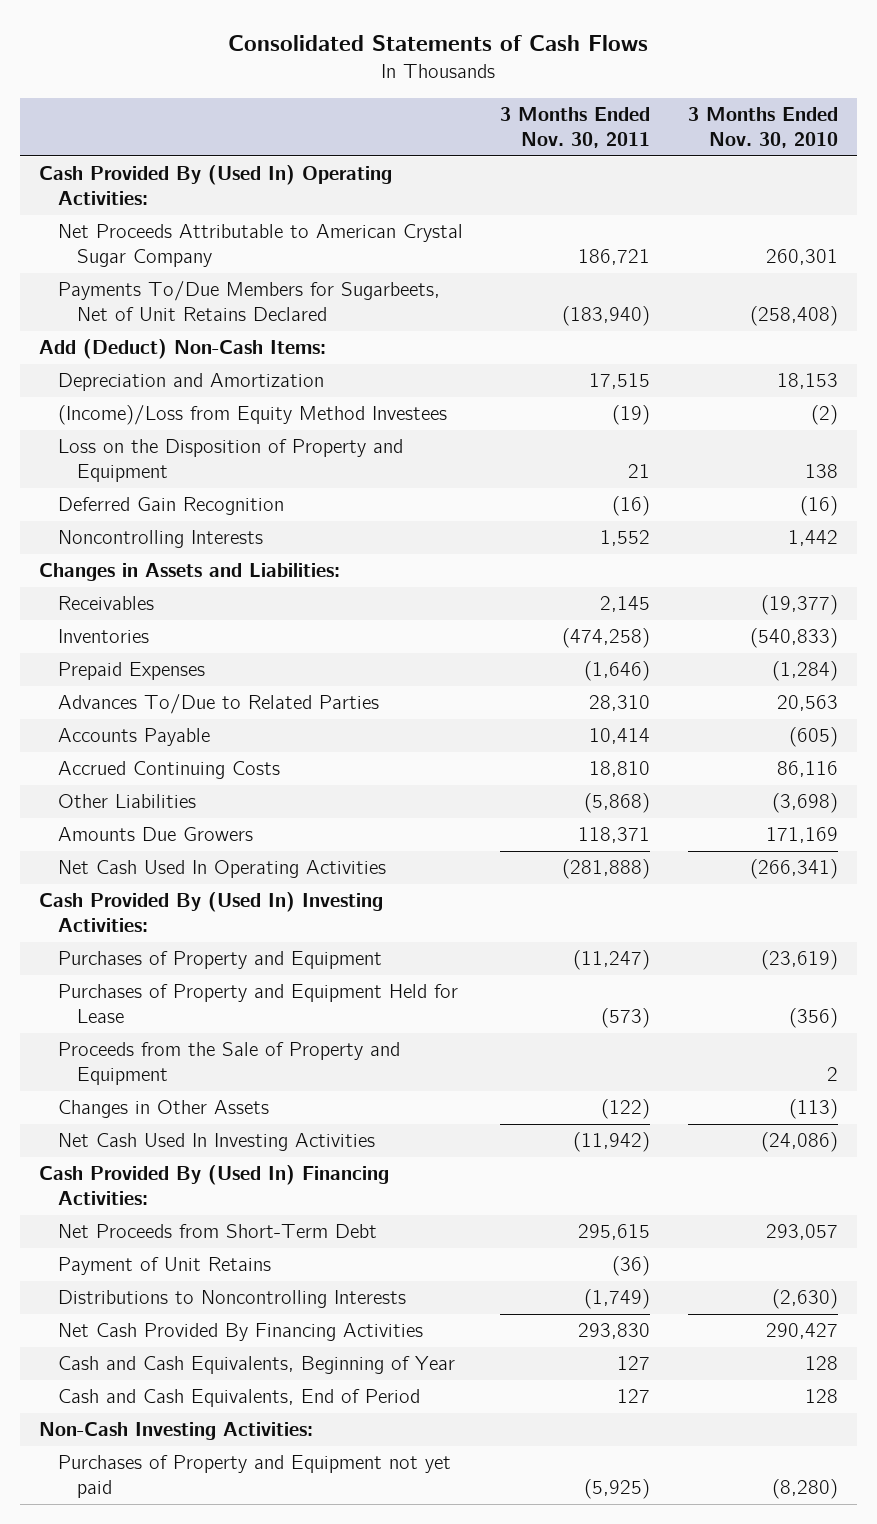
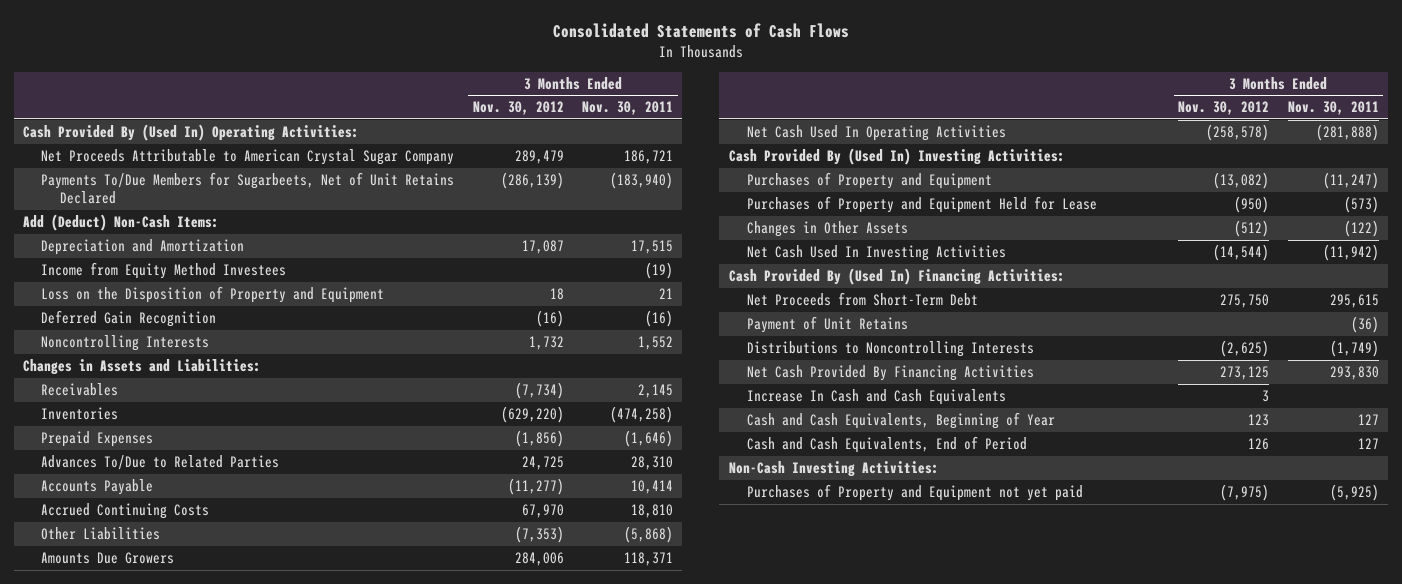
[688,107,839,148] 3 Months Ended Nov. 30, 2010 -> none
none -> [472,101,564,116] Nov. 30, 2012
[57,405,447,426] (Income)/Loss from Equity Method Investees -> [41,261,287,279] Income from Equity Method Investees
[57,1042,400,1086] Proceeds from the Sale of Property and Equipment -> none
none -> [746,388,1006,405] Increase In Cash and Cash Equivalents

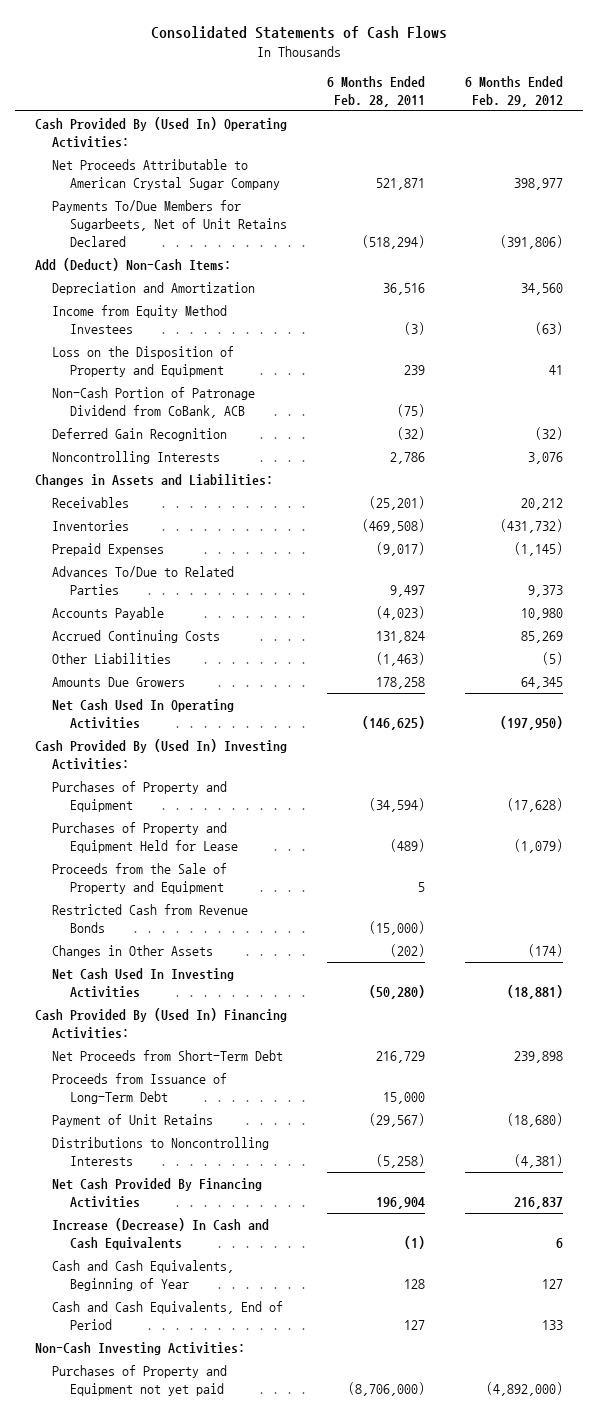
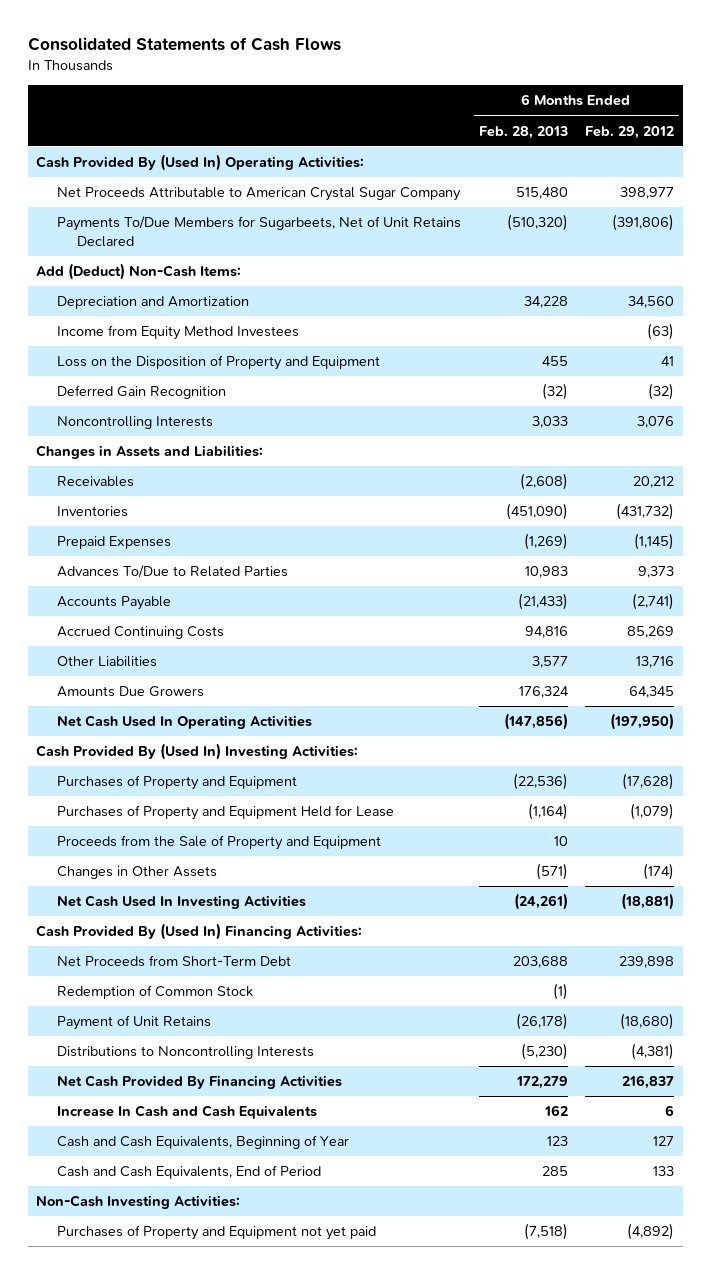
[326,75,425,107] 6 Months Ended Feb. 28, 2011 -> none
none -> [478,125,568,139] Feb. 28, 2013
[52,387,256,419] Non-Cash Portion of Patronage Dividend from CoBank, ACB -> none
[520,608,563,621] 10,980 -> [632,593,675,611] (2,741)
[541,652,563,666] (5) -> [636,656,675,669] 13,716
[52,904,249,934] Restricted Cash from Revenue Bonds -> none
[52,1073,228,1105] Proceeds from Issuance of Long-Term Debt -> none
none -> [56,985,253,1000] Redemption of Common Stock
[52,1218,270,1251] Increase (Decrease) In Cash and Cash Equivalents -> [56,1105,317,1120] Increase In Cash and Cash Equivalents
[485,1382,563,1397] (4,892,000) -> [627,1223,675,1241] (4,892)

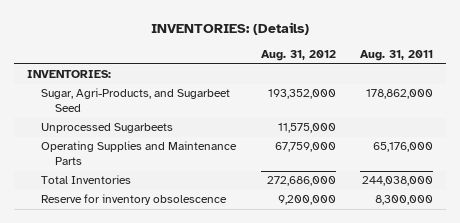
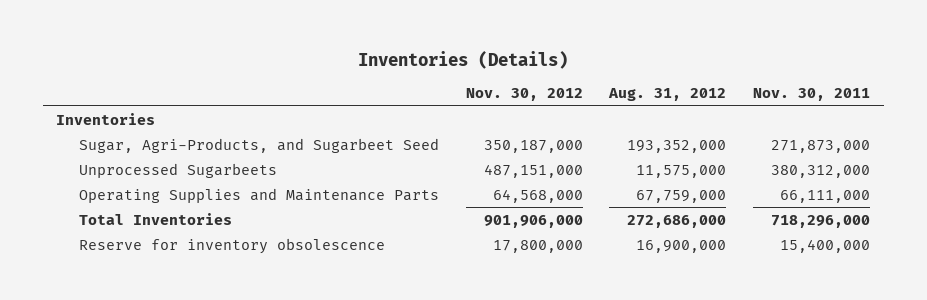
[151,21,310,35] INVENTORIES: (Details) -> [358,50,569,69] Inventories (Details)
[360,50,434,62] Aug. 31, 2011 -> none
none -> [465,88,583,102] Nov. 30, 2012
none -> [753,88,871,102] Nov. 30, 2011
[26,70,111,79] INVENTORIES: -> [56,112,156,125] Inventories
[277,195,336,206] 9,200,000 -> [636,239,727,253] 16,900,000

